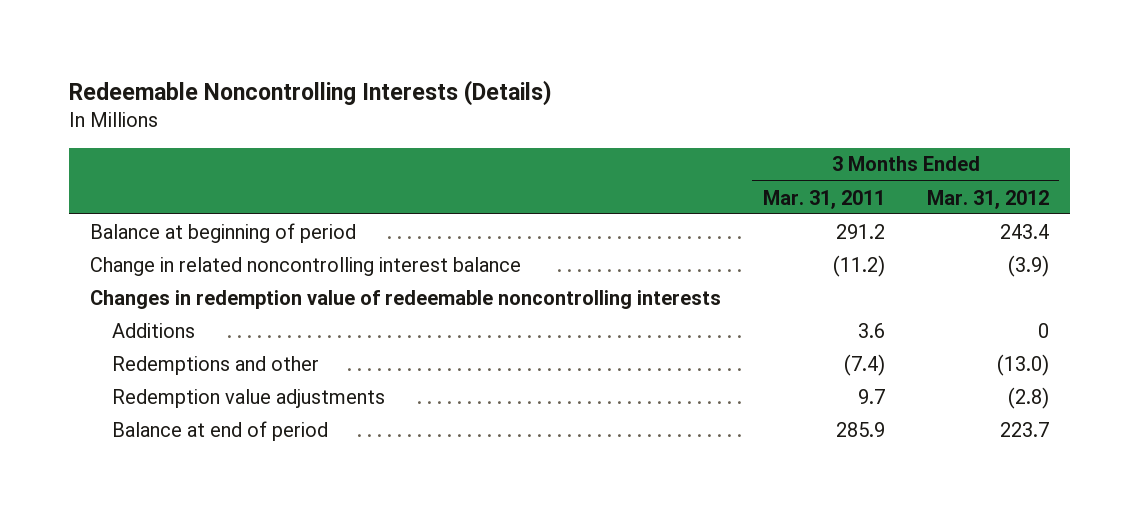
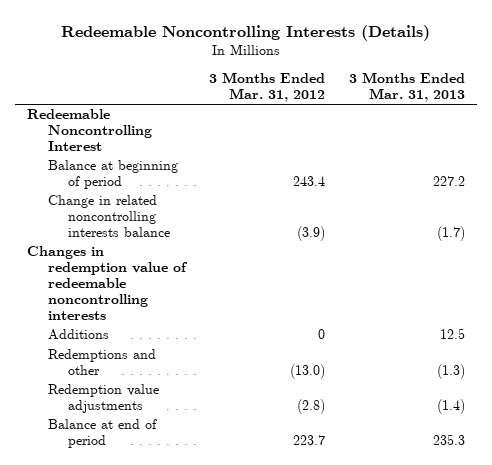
[762,189,885,209] Mar. 31, 2011 -> none
none -> [348,72,465,102] 3 Months Ended Mar. 31, 2013
none -> [27,109,152,152] Redeemable Noncontrolling Interest
[89,256,521,276] Change in related noncontrolling interest balance -> [47,195,170,238] Change in related noncontrolling interests balance

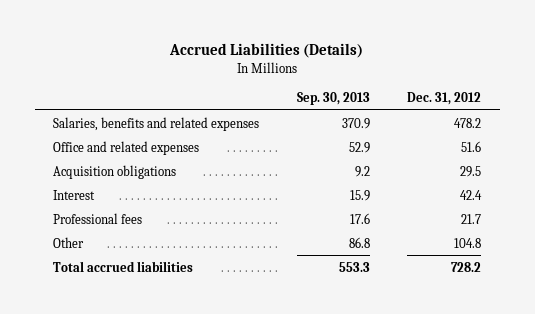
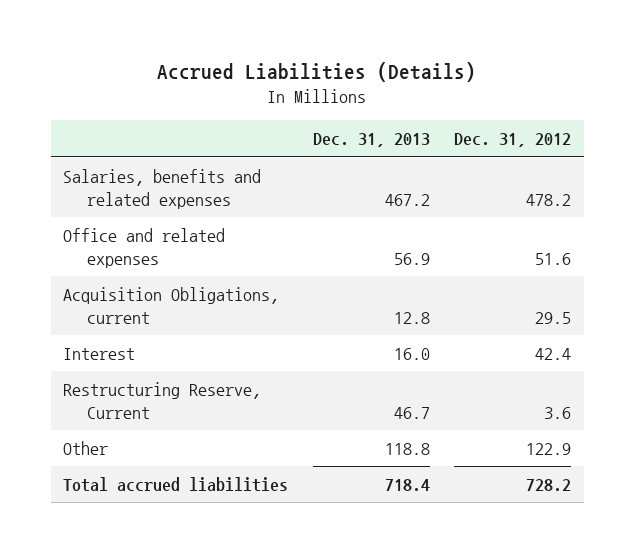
[296,92,370,106] Sep. 30, 2013 -> none
none -> [312,133,430,148] Dec. 31, 2013
[53,164,177,179] Acquisition obligations -> [63,286,280,324] Acquisition Obligations, current
[53,212,143,224] Professional fees -> none
none -> [63,381,262,419] Restructuring Reserve, Current
[454,237,482,248] 104.8 -> [526,442,572,455] 122.9

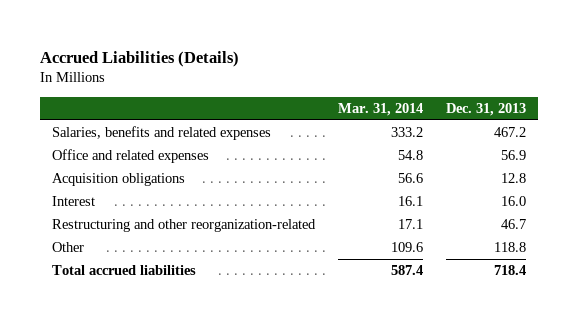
[454,133,572,148] Dec. 31, 2012 -> none
none -> [338,103,424,117] Mar. 31, 2014
[63,286,280,324] Acquisition Obligations, current -> [51,173,185,187] Acquisition obligations
[63,381,262,419] Restructuring Reserve, Current -> [51,219,316,233] Restructuring and other reorganization-related

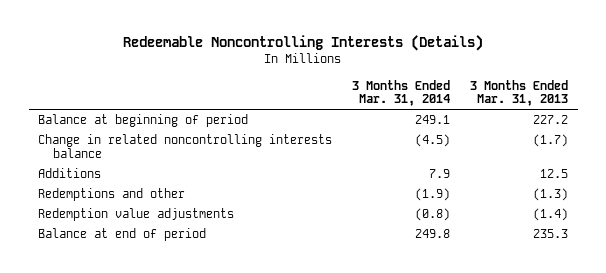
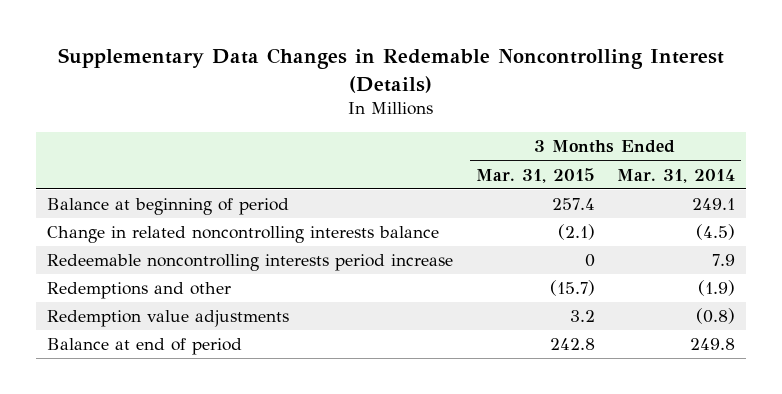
[123,35,484,52] Redeemable Noncontrolling Interests (Details) -> [58,48,725,93] Supplementary Data Changes in Redemable Noncontrolling Interest (Details)
[469,79,568,107] 3 Months Ended Mar. 31, 2013 -> none
none -> [475,167,595,183] Mar. 31, 2015
[38,168,102,179] Additions -> [47,254,454,272] Redeemable noncontrolling interests period increase

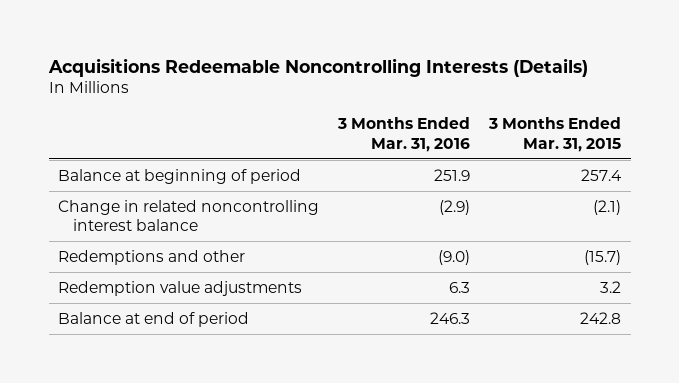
[58,48,725,93] Supplementary Data Changes in Redemable Noncontrolling Interest (Details) -> [47,57,588,77] Acquisitions Redeemable Noncontrolling Interests (Details)
[617,168,736,183] Mar. 31, 2014 -> none
none -> [337,117,471,152] 3 Months Ended Mar. 31, 2016
[47,254,454,272] Redeemable noncontrolling interests period increase -> none
[47,226,440,244] Change in related noncontrolling interests balance -> [58,199,320,231] Change in related noncontrolling interest balance

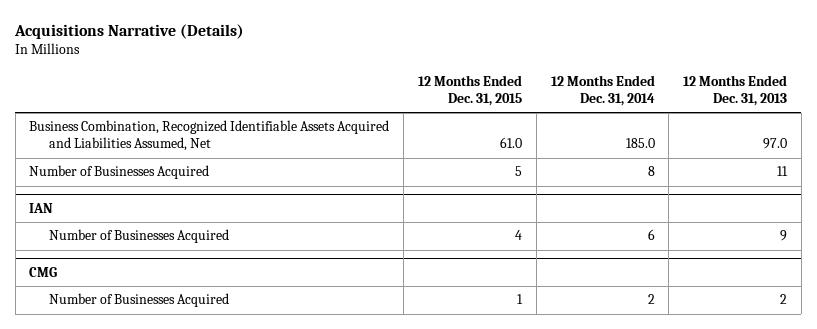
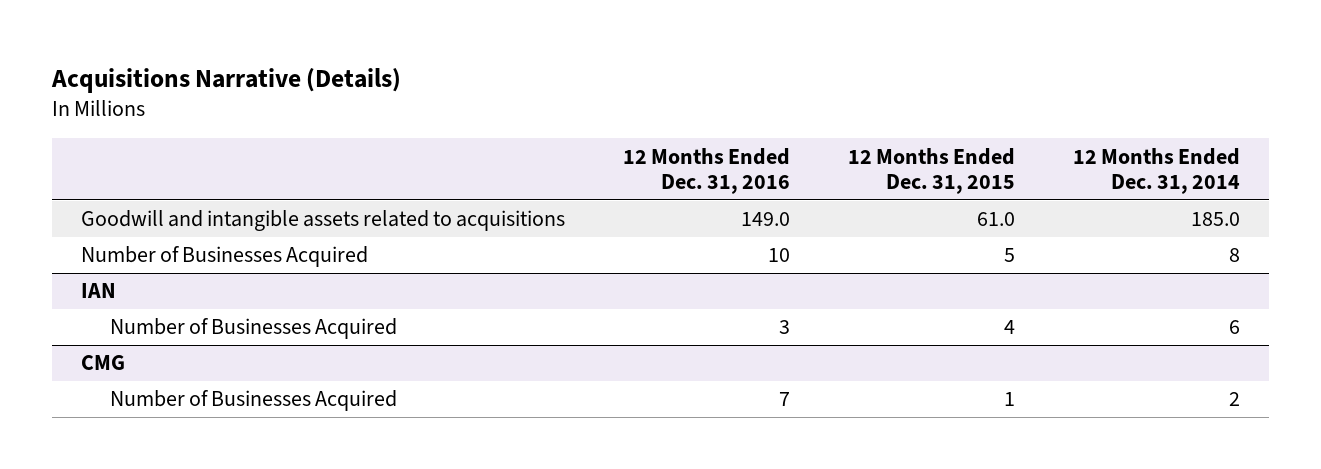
[683,74,788,106] 12 Months Ended Dec. 31, 2013 -> none
none -> [623,147,791,195] 12 Months Ended Dec. 31, 2016
[29,120,390,152] Business Combination, Recognized Identifiable Assets Acquired and Liabilities Assumed, Net -> [81,210,566,232] Goodwill and intangible assets related to acquisitions

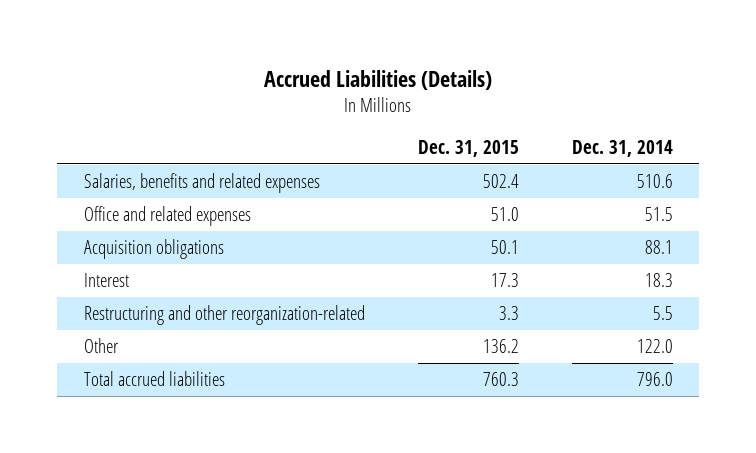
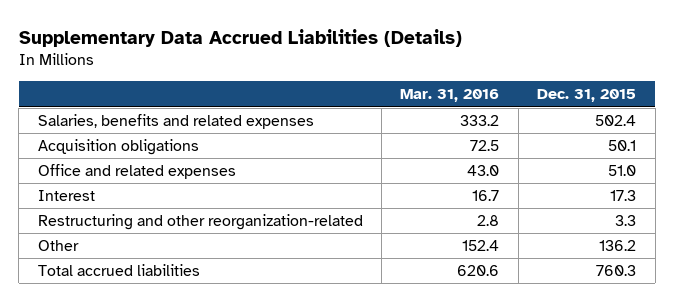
[264,69,493,90] Accrued Liabilities (Details) -> [18,28,462,47] Supplementary Data Accrued Liabilities (Details)
[571,140,673,158] Dec. 31, 2014 -> none
none -> [400,89,500,103] Mar. 31, 2016
[83,206,251,227] Office and related expenses -> [37,164,236,180] Office and related expenses

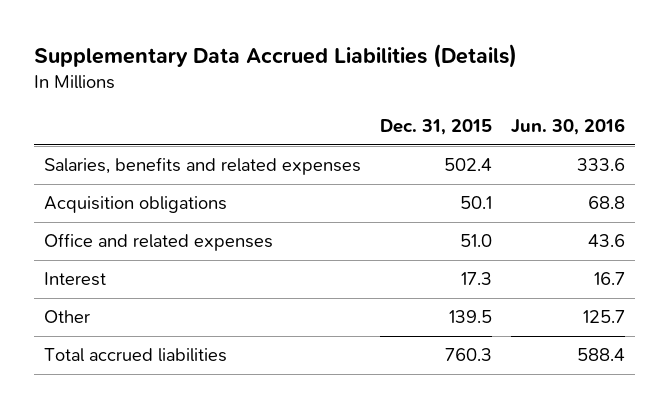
[400,89,500,103] Mar. 31, 2016 -> none
none -> [511,118,626,136] Jun. 30, 2016
[37,214,363,231] Restructuring and other reorganization-related -> none
[599,240,637,252] 136.2 -> [449,310,493,324] 139.5

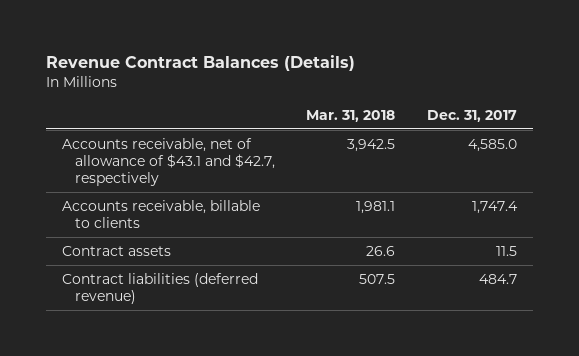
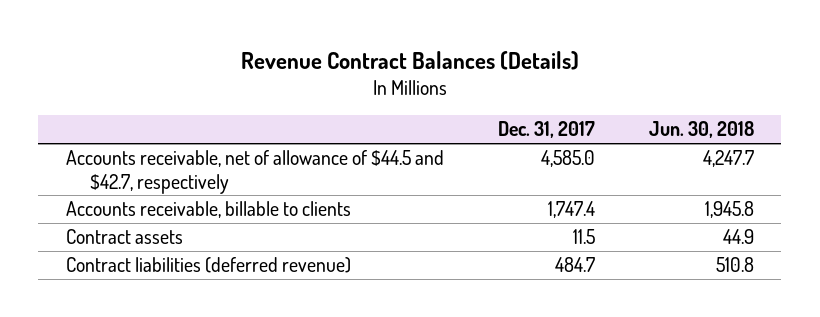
[306,109,396,122] Mar. 31, 2018 -> none
none -> [649,121,755,139] Jun. 30, 2018
[62,137,275,186] Accounts receivable, net of allowance of $43.1 and $42.7, respectively -> [65,150,444,194] Accounts receivable, net of allowance of $44.5 and $42.7, respectively

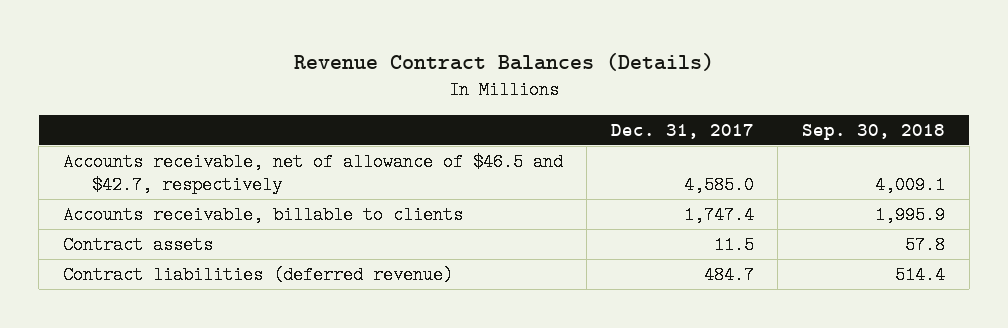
[649,121,755,139] Jun. 30, 2018 -> none
none -> [802,123,946,140] Sep. 30, 2018
[65,150,444,194] Accounts receivable, net of allowance of $44.5 and $42.7, respectively -> [62,152,563,194] Accounts receivable, net of allowance of $46.5 and $42.7, respectively

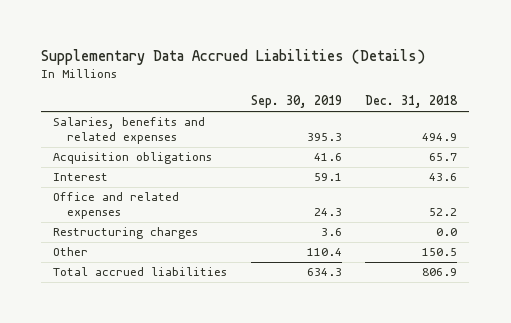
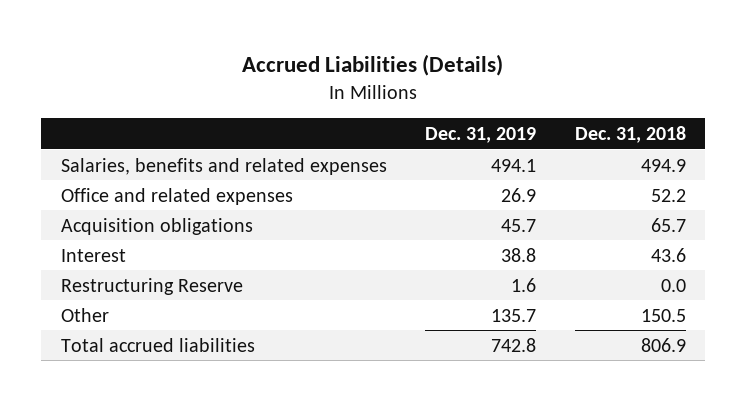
[41,49,426,66] Supplementary Data Accrued Liabilities (Details) -> [242,54,504,77] Accrued Liabilities (Details)
[250,95,342,109] Sep. 30, 2019 -> none
none -> [425,126,537,143] Dec. 31, 2019
[53,192,180,220] Office and related expenses -> [60,187,293,205] Office and related expenses
[53,227,199,240] Restructuring charges -> [60,277,243,295] Restructuring Reserve

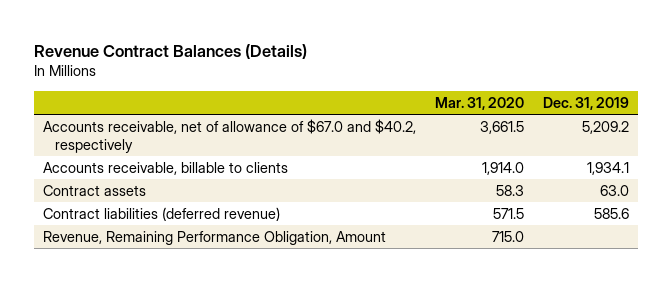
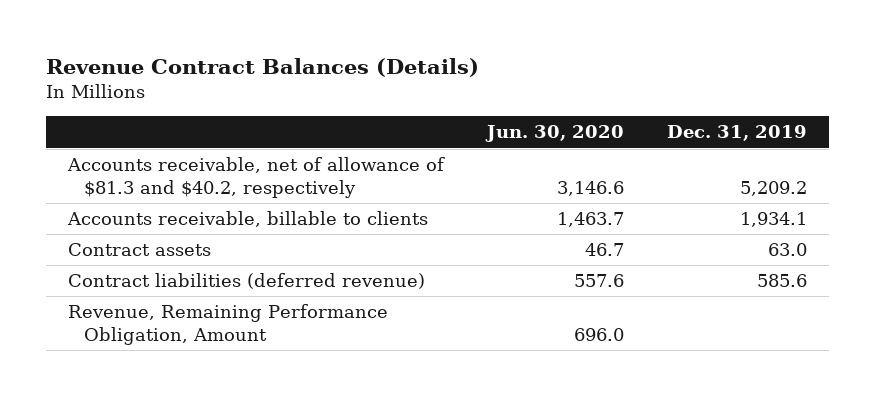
[435,96,525,110] Mar. 31, 2020 -> none
none -> [484,125,624,143] Jun. 30, 2020
[43,119,417,153] Accounts receivable, net of allowance of $67.0 and $40.2, respectively -> [66,157,445,198] Accounts receivable, net of allowance of $81.3 and $40.2, respectively

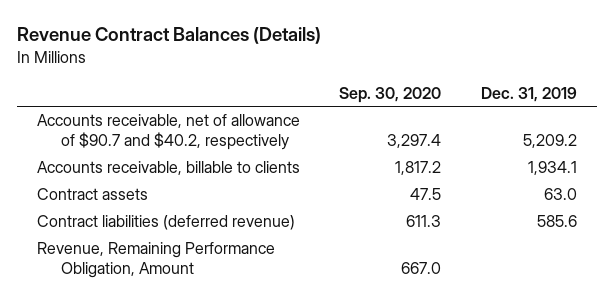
[484,125,624,143] Jun. 30, 2020 -> none
none -> [339,86,442,103] Sep. 30, 2020
[66,157,445,198] Accounts receivable, net of allowance of $81.3 and $40.2, respectively -> [36,114,300,151] Accounts receivable, net of allowance of $90.7 and $40.2, respectively

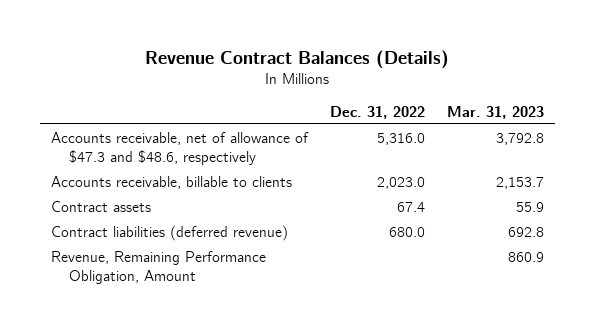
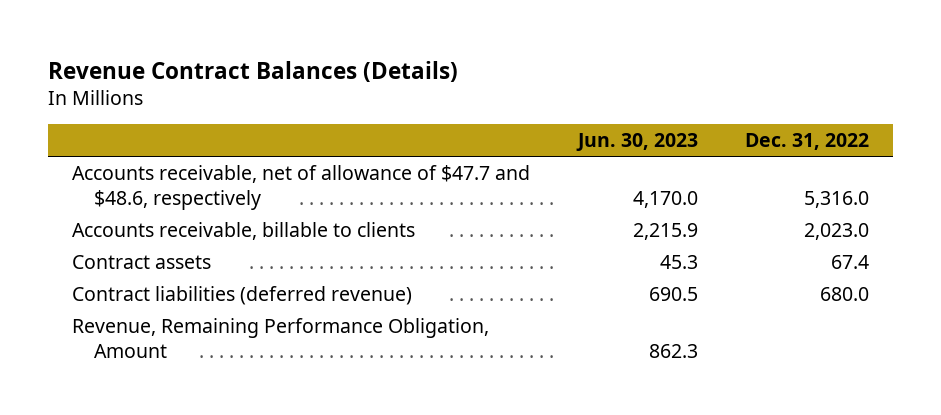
[446,105,544,119] Mar. 31, 2023 -> none
none -> [575,133,698,152] Jun. 30, 2023
[50,131,309,165] Accounts receivable, net of allowance of $47.3 and $48.6, respectively -> [72,165,531,210] Accounts receivable, net of allowance of $47.7 and $48.6, respectively

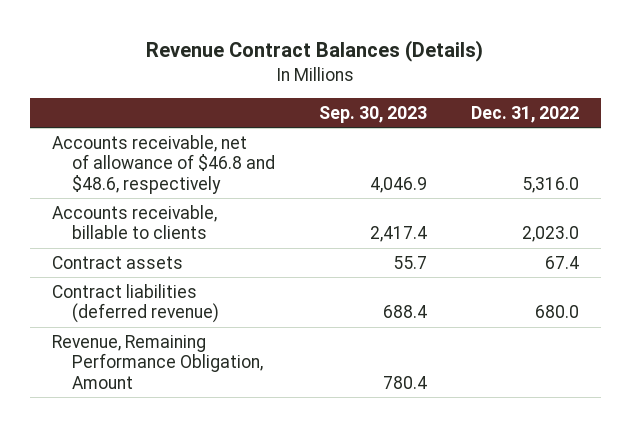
[575,133,698,152] Jun. 30, 2023 -> none
none -> [318,105,427,123] Sep. 30, 2023
[72,165,531,210] Accounts receivable, net of allowance of $47.7 and $48.6, respectively -> [52,134,275,194] Accounts receivable, net of allowance of $46.8 and $48.6, respectively

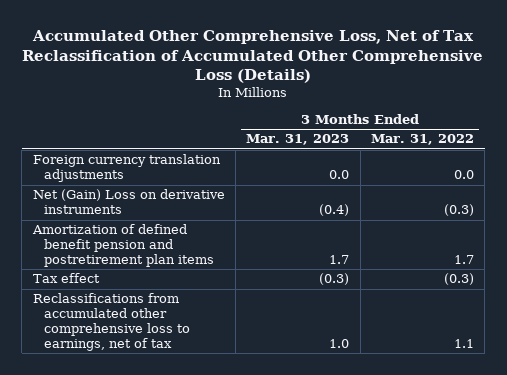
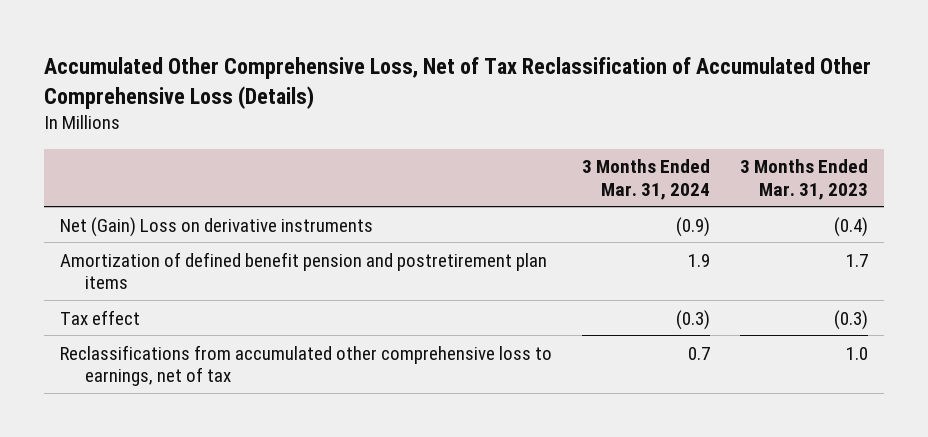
[370,134,474,146] Mar. 31, 2022 -> none
none -> [582,159,711,200] 3 Months Ended Mar. 31, 2024
[32,154,221,183] Foreign currency translation adjustments -> none

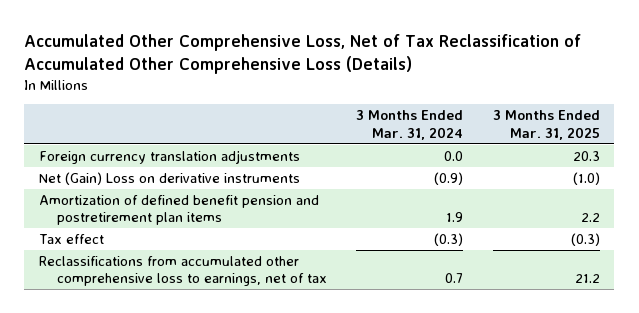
[740,159,869,200] 3 Months Ended Mar. 31, 2023 -> none
none -> [492,110,600,140] 3 Months Ended Mar. 31, 2025
none -> [39,150,301,165] Foreign currency translation adjustments

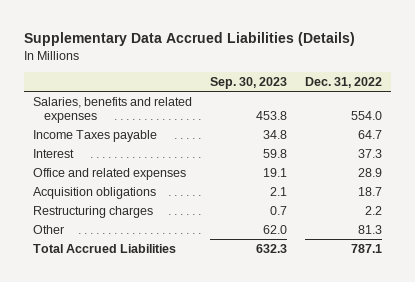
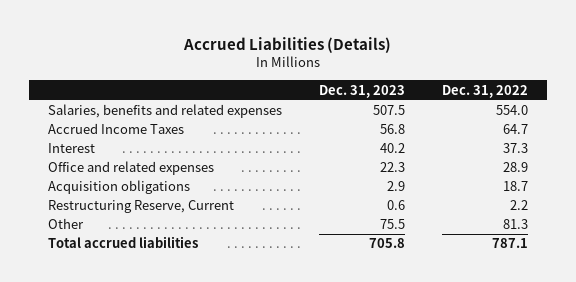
[23,32,355,47] Supplementary Data Accrued Liabilities (Details) -> [183,36,392,53] Accrued Liabilities (Details)
[209,76,287,89] Sep. 30, 2023 -> none
none -> [319,84,406,98] Dec. 31, 2023
[32,129,157,142] Income Taxes payable -> [48,123,185,135] Accrued Income Taxes
[32,205,153,218] Restructuring charges -> [48,200,235,214] Restructuring Reserve, Current
[32,243,176,253] Total Accrued Liabilities -> [48,236,199,249] Total accrued liabilities

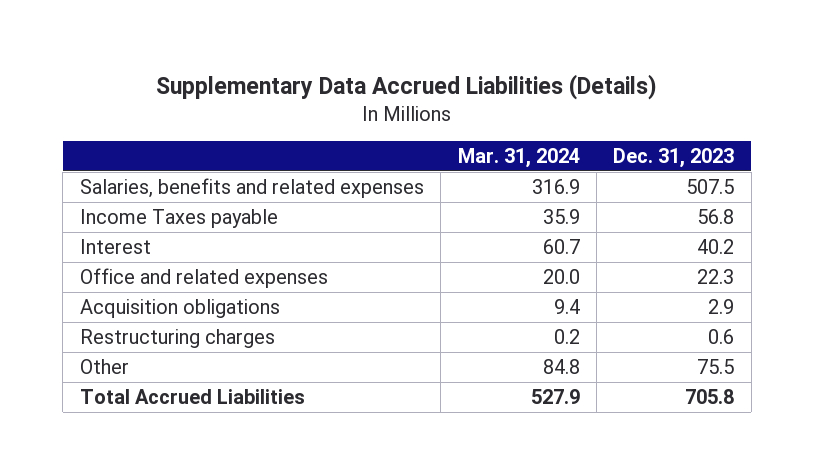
[183,36,392,53] Accrued Liabilities (Details) -> [156,73,658,100] Supplementary Data Accrued Liabilities (Details)
[442,84,529,98] Dec. 31, 2022 -> none
none -> [457,147,580,168] Mar. 31, 2024
[48,123,185,135] Accrued Income Taxes -> [79,208,278,228] Income Taxes payable
[48,200,235,214] Restructuring Reserve, Current -> [79,328,275,348] Restructuring charges
[48,236,199,249] Total accrued liabilities -> [79,388,305,404] Total Accrued Liabilities

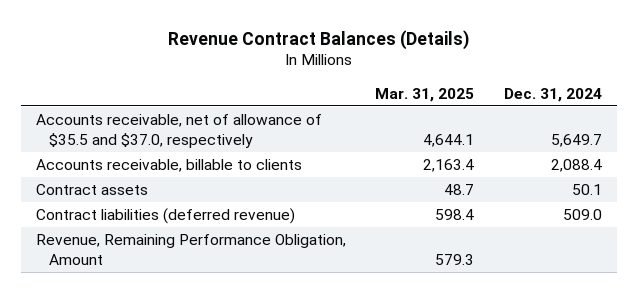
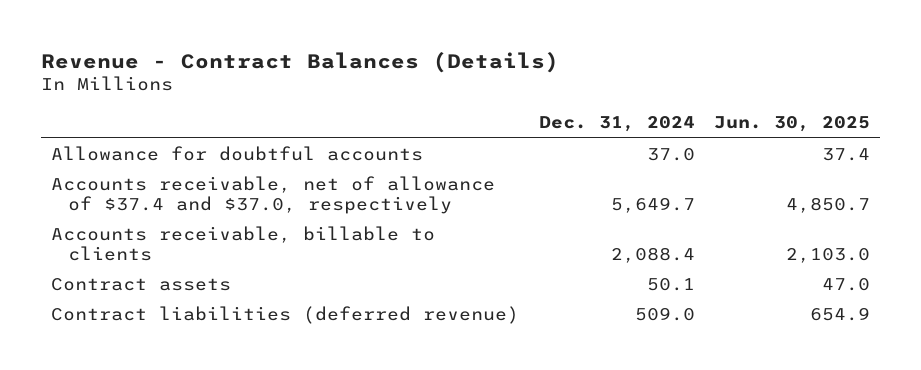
[167,29,469,50] Revenue Contract Balances (Details) -> [41,51,560,73] Revenue - Contract Balances (Details)
[375,87,475,102] Mar. 31, 2025 -> none
none -> [714,116,871,133] Jun. 30, 2025
none -> [51,146,424,162] Allowance for doubtful accounts
[35,113,322,148] Accounts receivable, net of allowance of $35.5 and $37.0, respectively -> [51,176,496,214] Accounts receivable, net of allowance of $37.4 and $37.0, respectively
[35,233,346,265] Revenue, Remaining Performance Obligation, Amount -> none

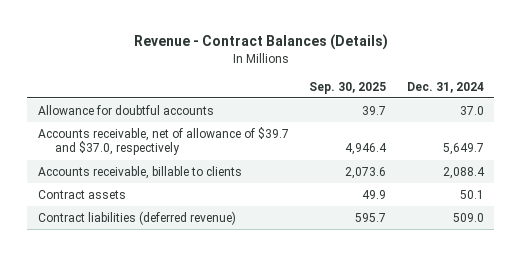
[714,116,871,133] Jun. 30, 2025 -> none
none -> [309,81,387,94] Sep. 30, 2025
[51,176,496,214] Accounts receivable, net of allowance of $37.4 and $37.0, respectively -> [37,126,289,156] Accounts receivable, net of allowance of $39.7 and $37.0, respectively

